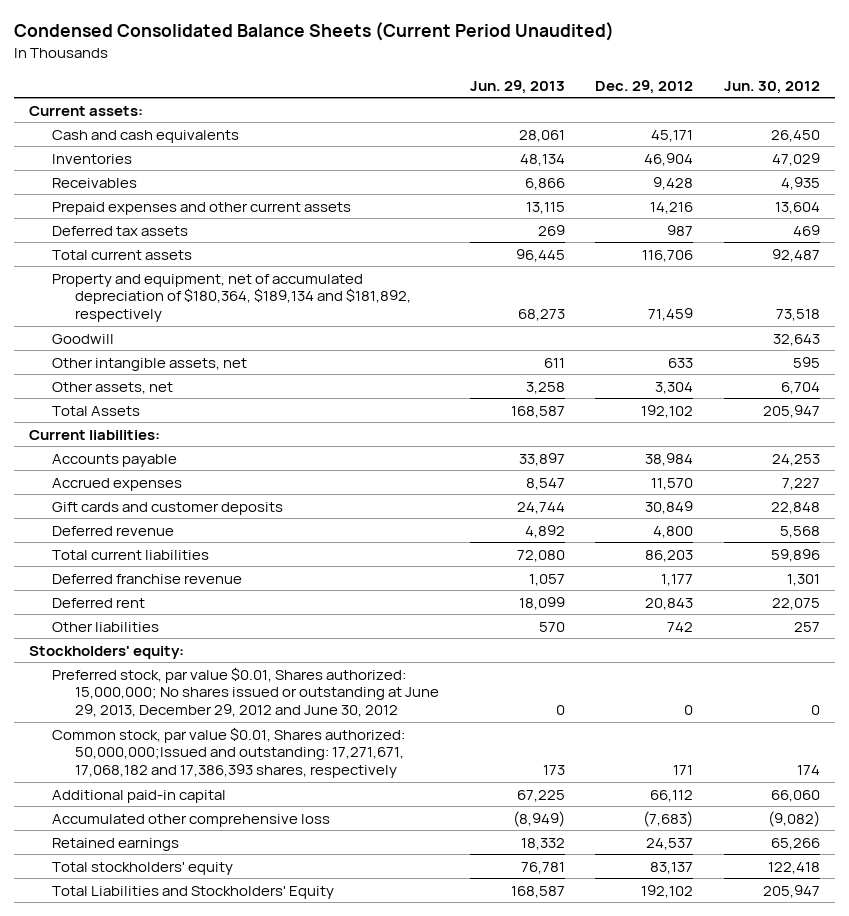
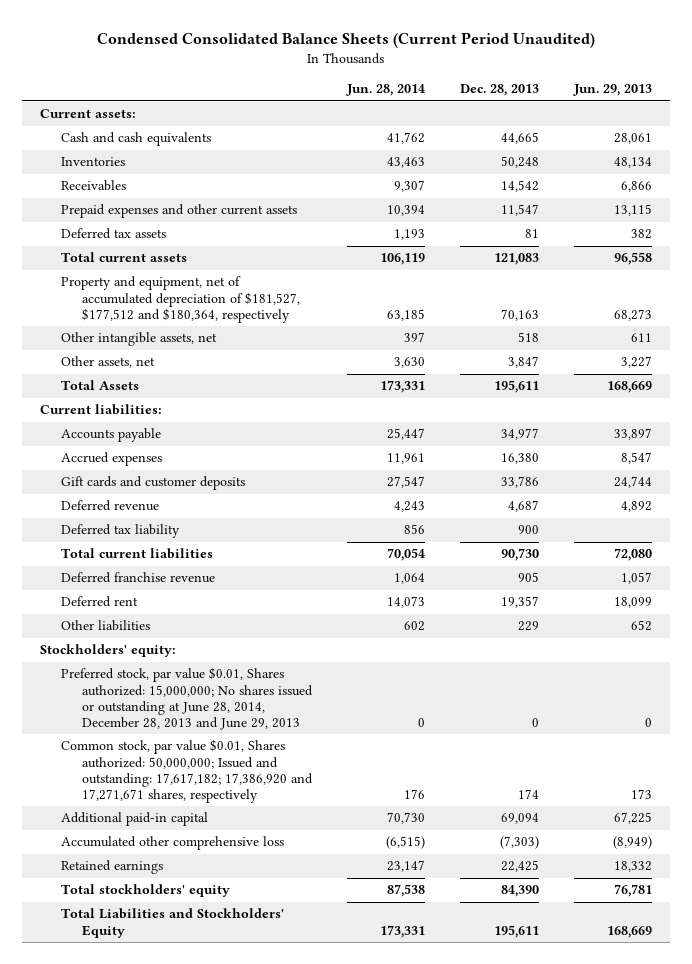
[595,79,694,94] Dec. 29, 2012 -> none
[723,80,820,94] Jun. 30, 2012 -> none
none -> [345,84,425,97] Jun. 28, 2014
none -> [460,84,540,97] Dec. 28, 2013
[52,333,115,344] Goodwill -> none
[537,224,565,236] 269 -> [631,229,653,240] 382
[515,248,565,262] 96,445 -> [614,252,653,266] 96,558
[52,273,412,323] Property and equipment, net of accumulated depreciation of $180,364, $189,134 and $181,892, respectively -> [60,276,300,323] Property and equipment, net of accumulated depreciation of $181,527, $177,512 and $180,364, respectively
[525,381,565,394] 3,258 -> [621,356,653,369] 3,227
[510,405,565,418] 168,587 -> [607,381,653,394] 168,669
none -> [60,524,180,539] Deferred tax liability
[538,621,565,632] 570 -> [631,620,653,632] 652
[52,666,440,718] Preferred stock, par value $0.01, Shares authorized: 15,000,000; No shares issued or outstanding at June 29, 2013, December 29, 2012 and June 30, 2012 -> [60,667,313,731] Preferred stock, par value $0.01, Shares authorized: 15,000,000; No shares issued or outstanding at June 28, 2014, December 28, 2013 and June 29, 2013
[52,726,406,779] Common stock, par value $0.01, Shares authorized: 50,000,000;Issued and outstanding: 17,271,671, 17,068,182 and 17,386,393 shares, respectively -> [60,739,313,804] Common stock, par value $0.01, Shares authorized: 50,000,000; Issued and outstanding: 17,617,182; 17,386,920 and 17,271,671 shares, respectively
[510,885,565,898] 168,587 -> [607,925,653,938] 168,669

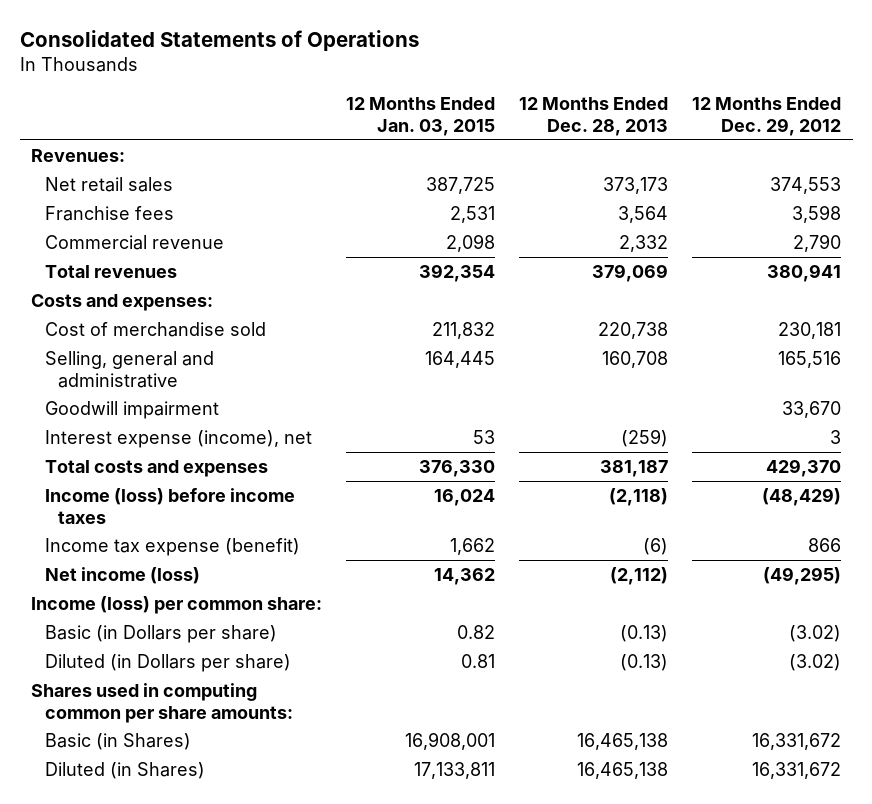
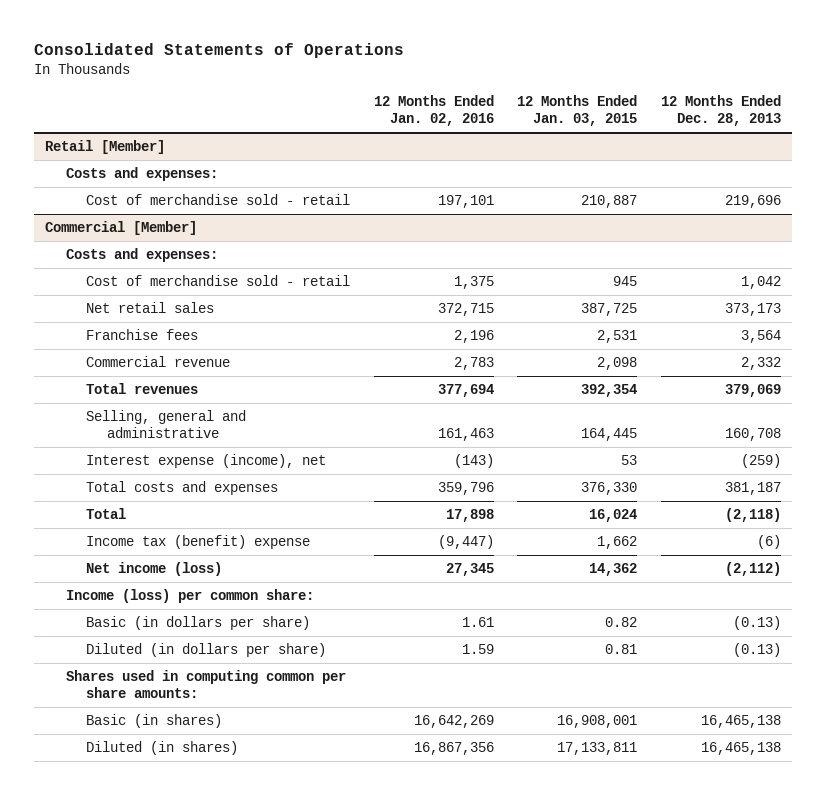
[691,97,841,136] 12 Months Ended Dec. 29, 2012 -> none
none -> [373,95,494,127] 12 Months Ended Jan. 02, 2016
[31,148,126,162] Revenues: -> none
none -> [45,140,166,155] Retail [Member]
none -> [65,167,218,182] Costs and expenses:
none -> [86,194,351,206] Cost of merchandise sold - retail
none -> [45,221,198,236] Commercial [Member]
none -> [65,248,218,263] Costs and expenses:
none -> [86,275,351,287] Cost of merchandise sold - retail
[31,293,214,311] Costs and expenses: -> none
[44,321,266,337] Cost of merchandise sold -> none
[44,400,219,419] Goodwill impairment -> none
[44,487,295,524] Income (loss) before income taxes -> [86,508,127,520] Total
[44,537,300,556] Income tax expense (benefit) -> [86,535,311,550] Income tax (benefit) expense
[44,624,277,643] Basic (in Dollars per share) -> [86,616,311,631] Basic (in dollars per share)
[44,653,291,672] Diluted (in Dollars per share) -> [86,643,327,658] Diluted (in dollars per share)
[44,732,191,750] Basic (in Shares) -> [86,714,223,729] Basic (in shares)
[44,761,205,779] Diluted (in Shares) -> [86,741,239,756] Diluted (in shares)

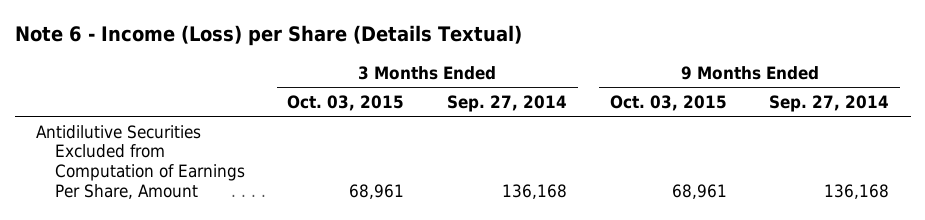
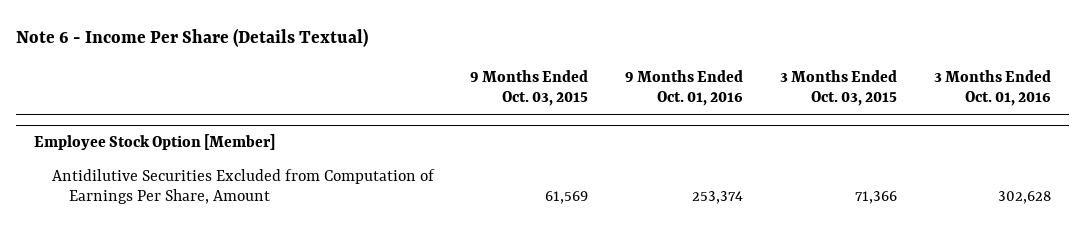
[14,25,522,47] Note 6 - Income (Loss) per Share (Details Textual) -> [15,27,368,47] Note 6 - Income Per Share (Details Textual)
[447,94,568,112] Sep. 27, 2014 -> none
[769,94,890,112] Sep. 27, 2014 -> none
none -> [625,69,744,107] 9 Months Ended Oct. 01, 2016
none -> [933,69,1051,107] 3 Months Ended Oct. 01, 2016
none -> [34,133,276,150] Employee Stock Option [Member]
[349,183,405,199] 68,961 -> [854,191,897,205] 71,366
[671,183,727,199] 68,961 -> [545,191,589,205] 61,569

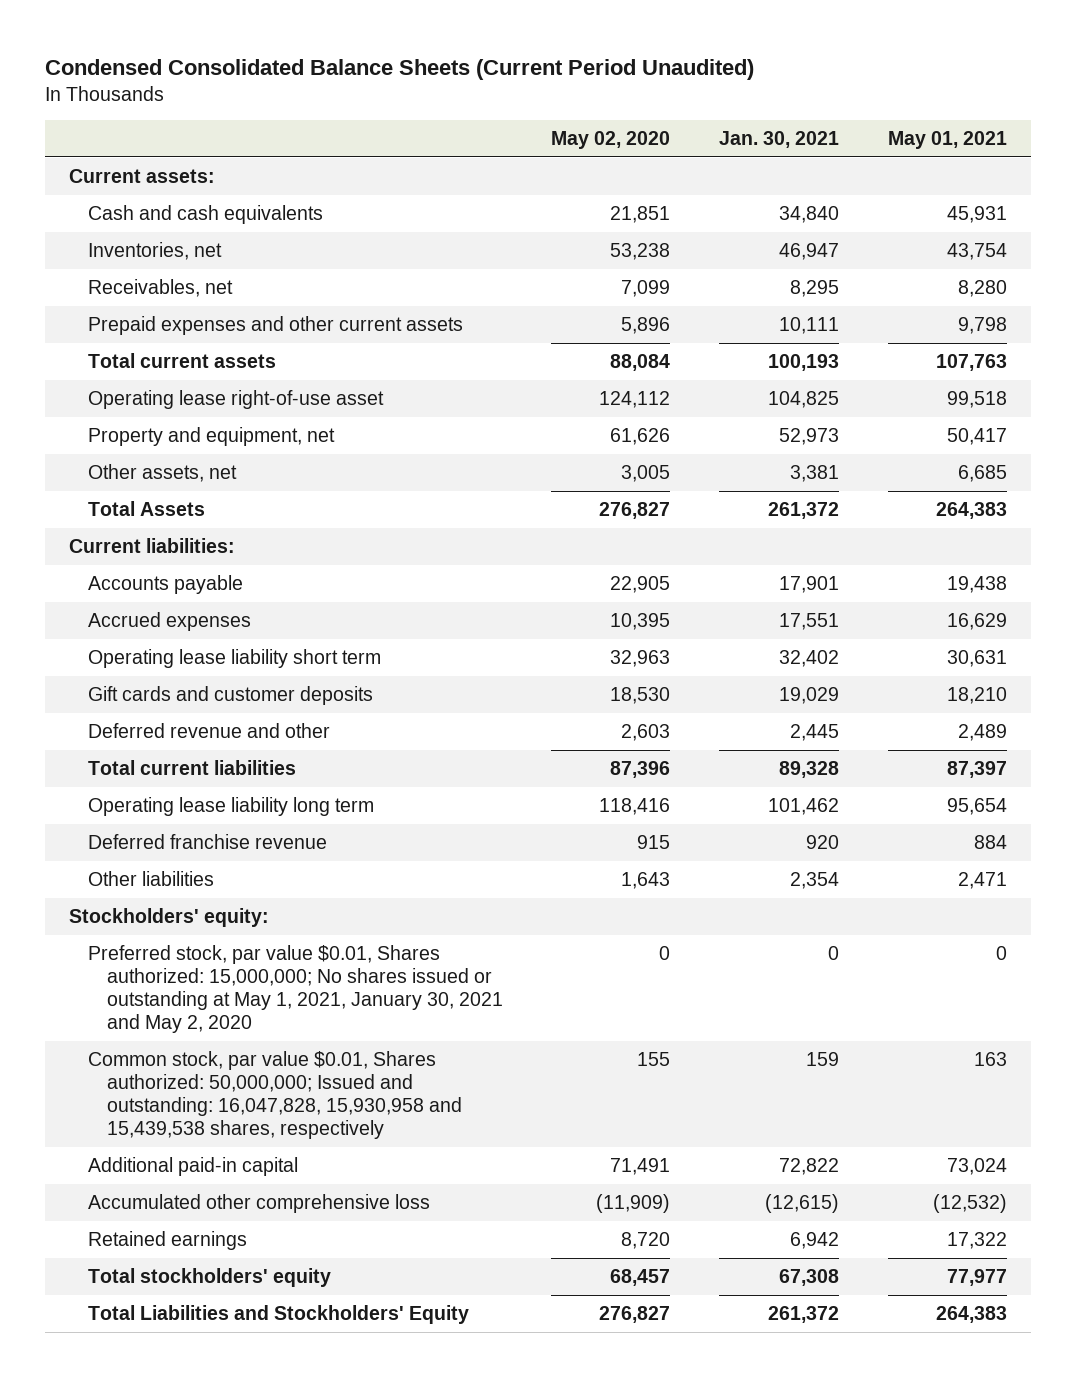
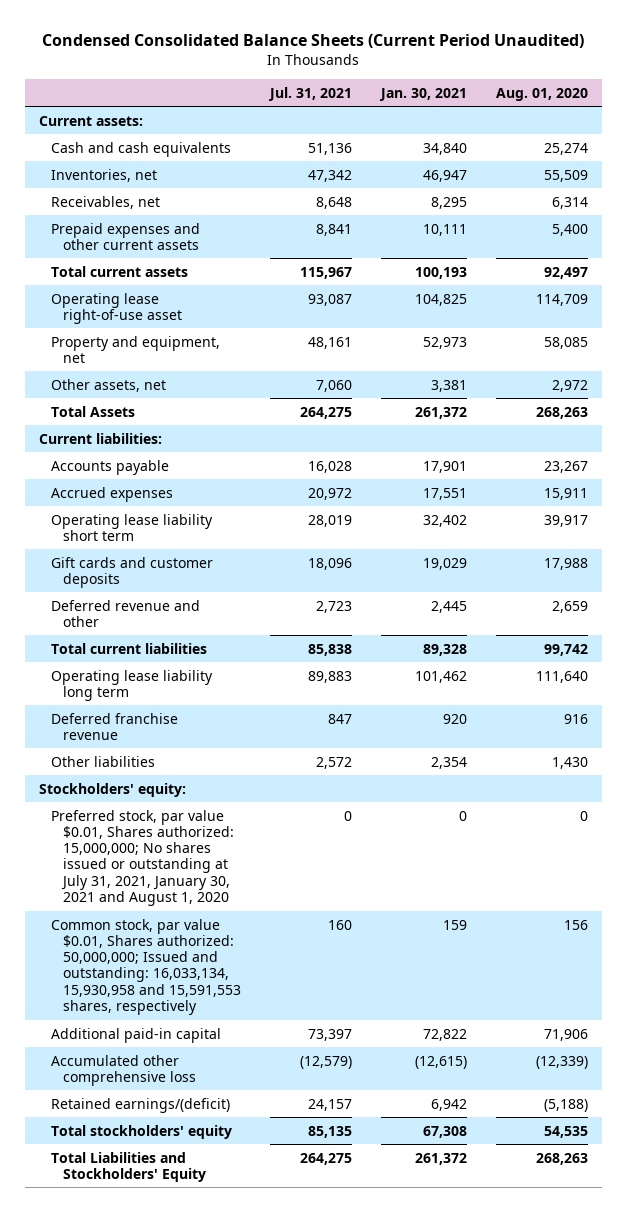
[551,131,671,150] May 02, 2020 -> none
[887,131,1007,150] May 01, 2021 -> none
none -> [267,86,352,101] Jul. 31, 2021
none -> [495,87,588,101] Aug. 01, 2020
[87,945,503,1034] Preferred stock, par value $0.01, Shares authorized: 15,000,000; No shares issued or outstanding at May 1, 2021, January 30, 2021 and May 2, 2020 -> [51,809,235,907] Preferred stock, par value $0.01, Shares authorized: 15,000,000; No shares issued or outstanding at July 31, 2021, January 30, 2021 and August 1, 2020
[87,1051,462,1140] Common stock, par value $0.01, Shares authorized: 50,000,000; Issued and outstanding: 16,047,828, 15,930,958 and 15,439,538 shares, respectively -> [51,918,242,1016] Common stock, par value $0.01, Shares authorized: 50,000,000; Issued and outstanding: 16,033,134, 15,930,958 and 15,591,553 shares, respectively
[87,1231,247,1251] Retained earnings -> [51,1097,231,1113] Retained earnings/(deficit)

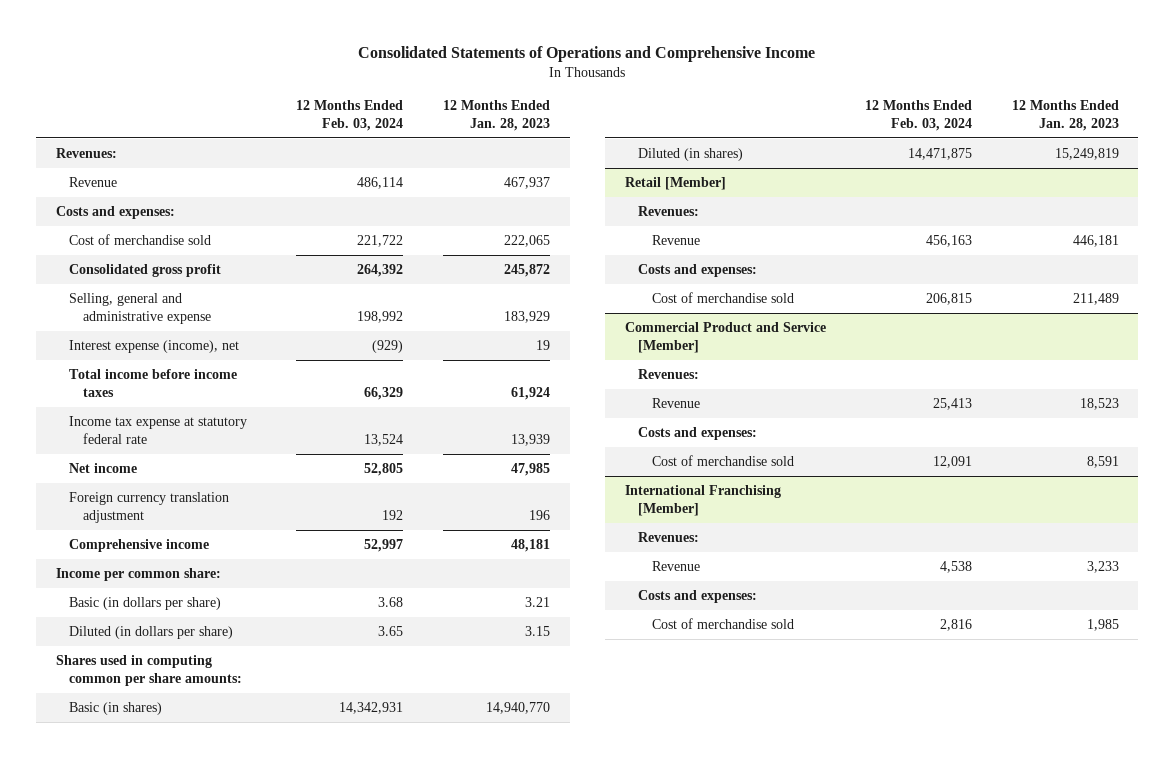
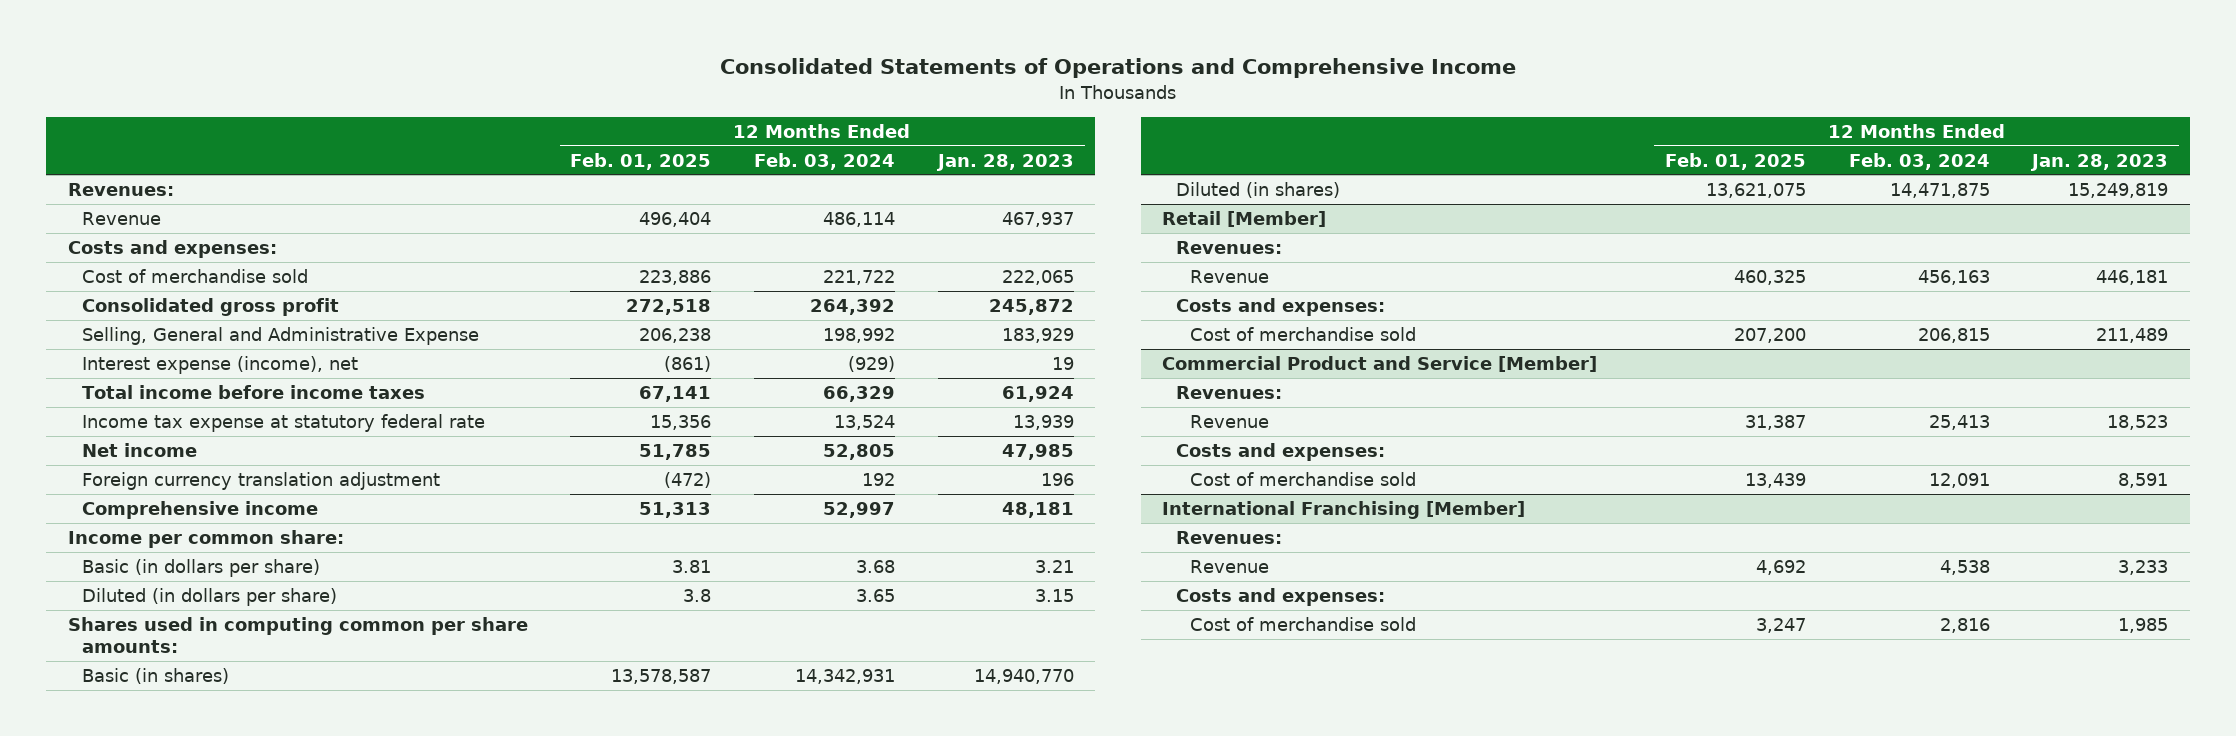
none -> [570,152,712,170] Feb. 01, 2025
[69,292,211,324] Selling, general and administrative expense -> [81,326,479,345] Selling, General and Administrative Expense

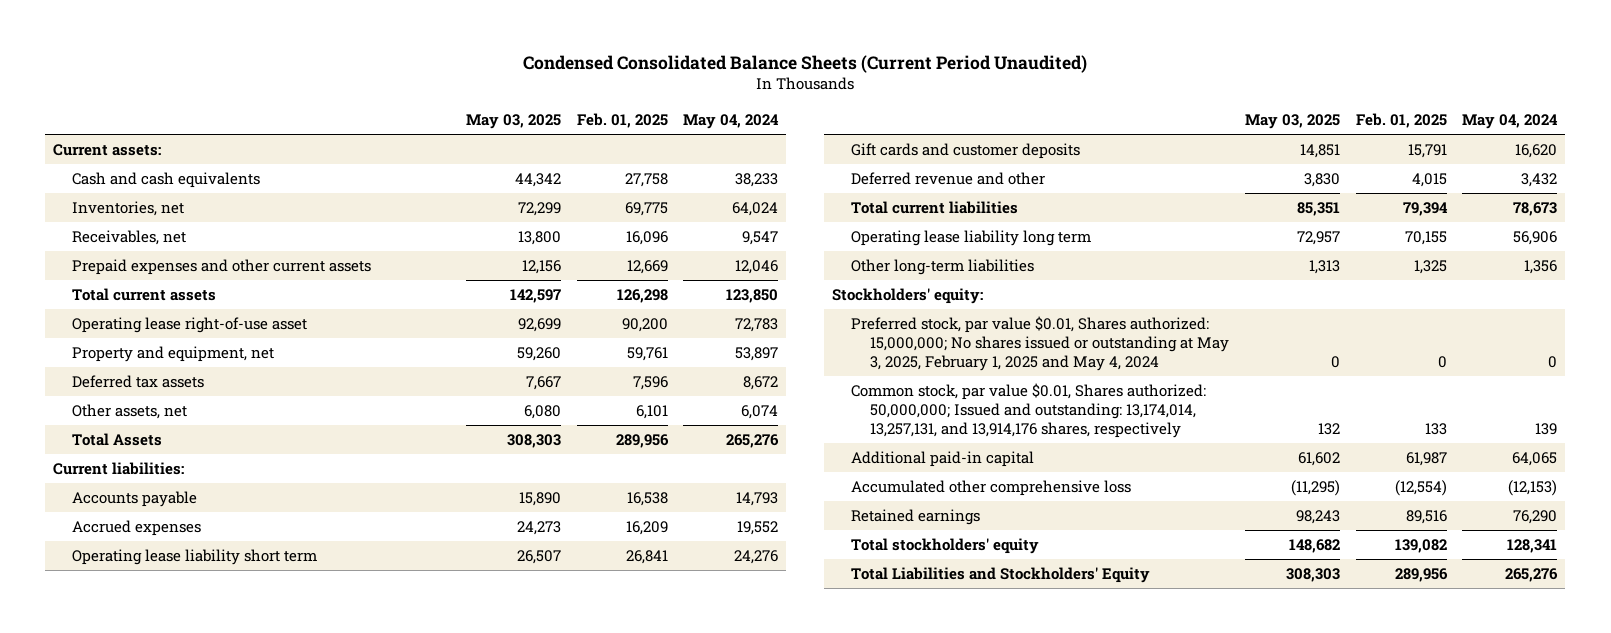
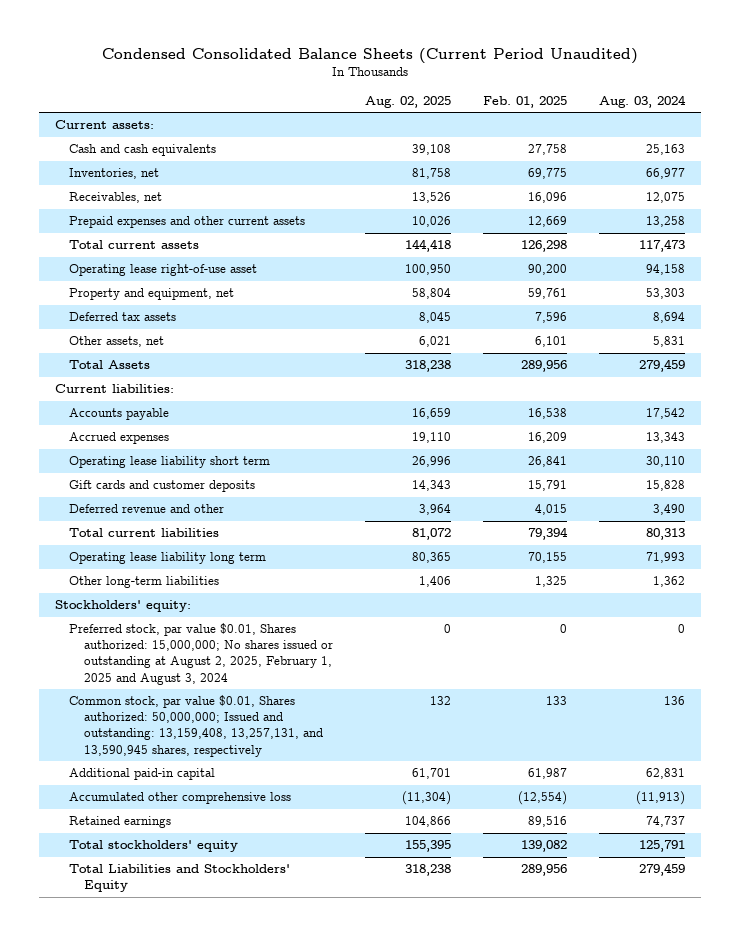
[465,113,561,129] May 03, 2025 -> none
[683,113,780,129] May 04, 2024 -> none
none -> [364,95,451,108] Aug. 02, 2025
none -> [598,94,686,108] Aug. 03, 2024
[851,316,1230,372] Preferred stock, par value $0.01, Shares authorized: 15,000,000; No shares issued or outstanding at May 3, 2025, February 1, 2025 and May 4, 2024 -> [69,623,333,685] Preferred stock, par value $0.01, Shares authorized: 15,000,000; No shares issued or outstanding at August 2, 2025, February 1, 2025 and August 3, 2024
[851,383,1207,439] Common stock, par value $0.01, Shares authorized: 50,000,000; Issued and outstanding: 13,174,014, 13,257,131, and 13,914,176 shares, respectively -> [69,695,323,757] Common stock, par value $0.01, Shares authorized: 50,000,000; Issued and outstanding: 13,159,408, 13,257,131, and 13,590,945 shares, respectively

